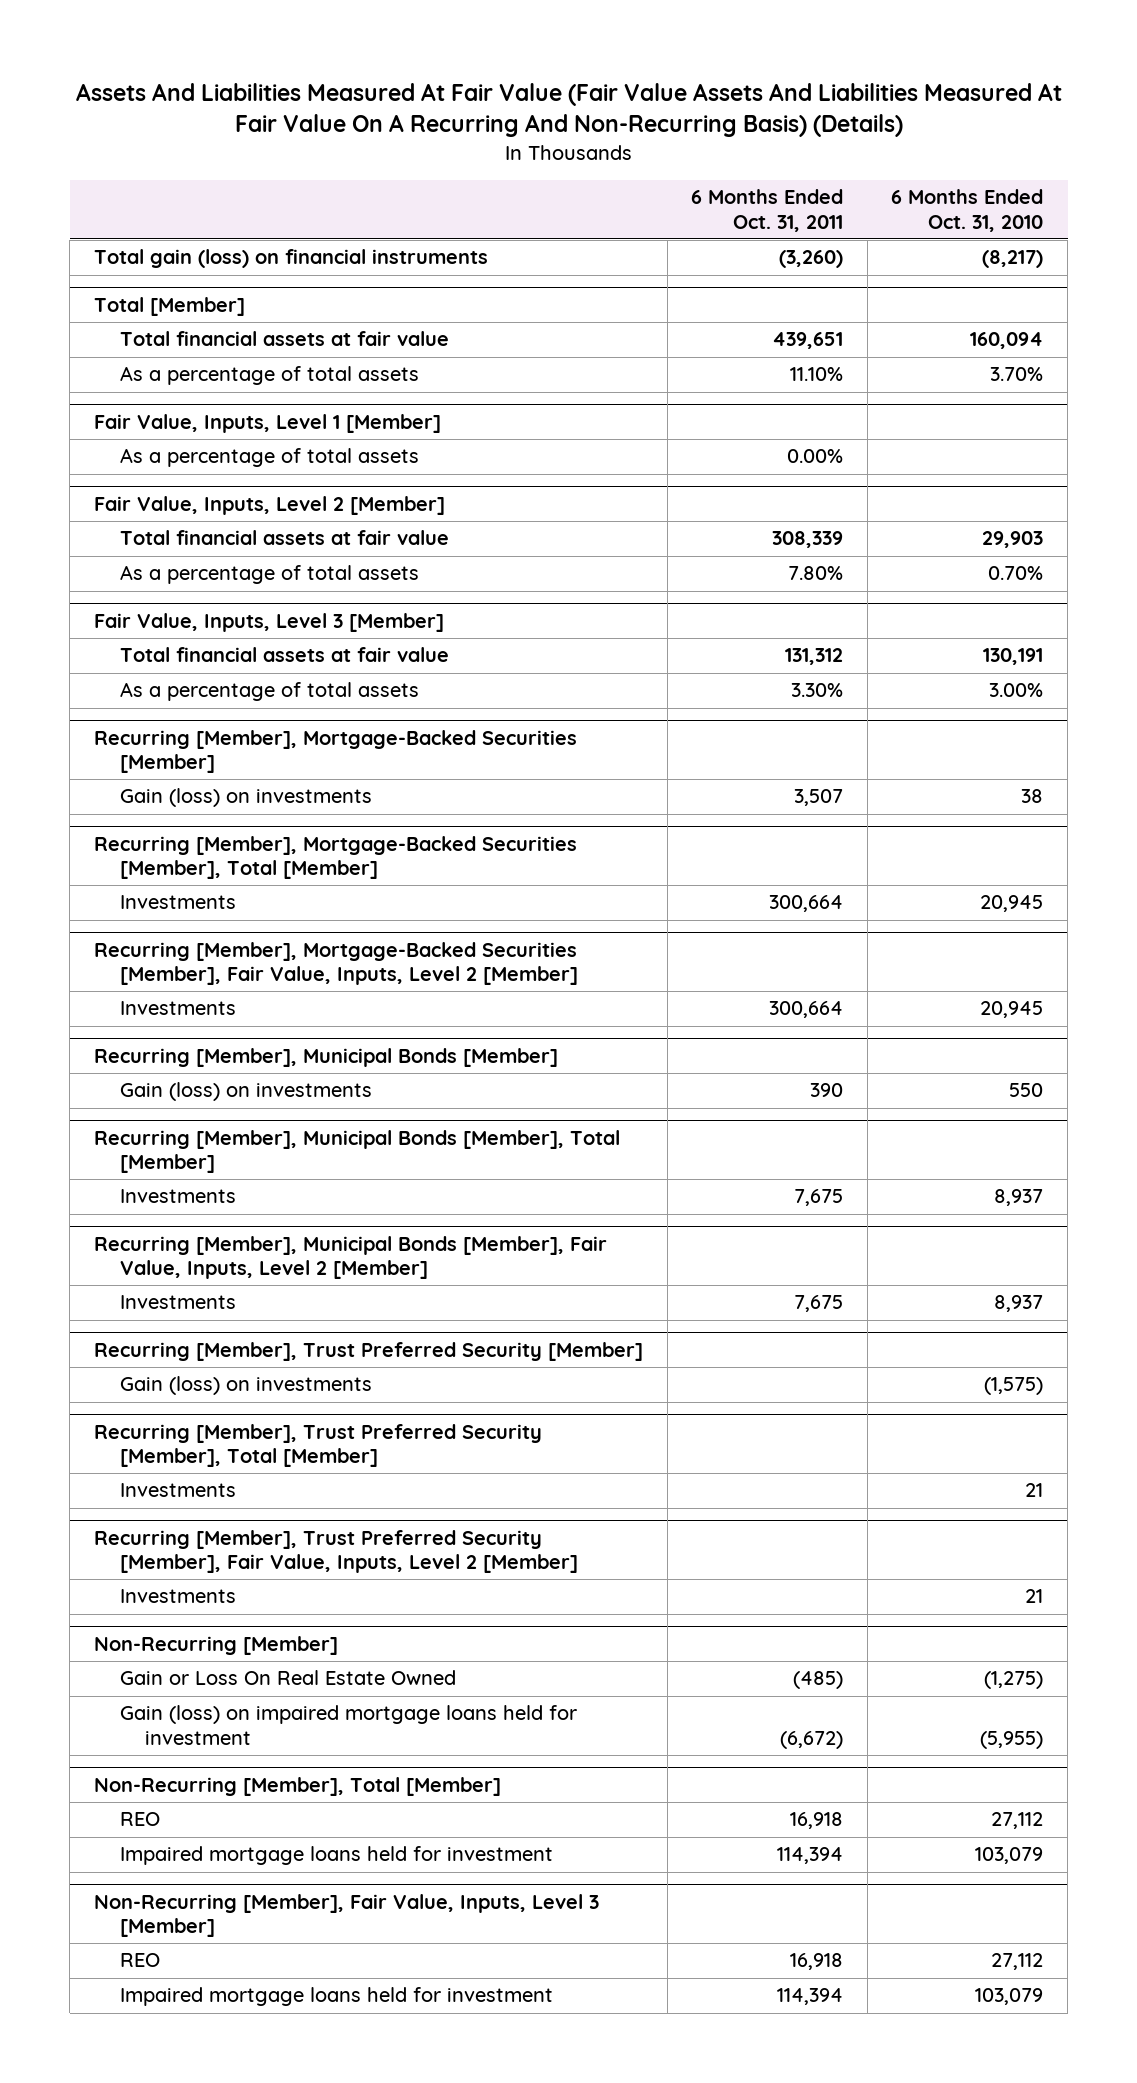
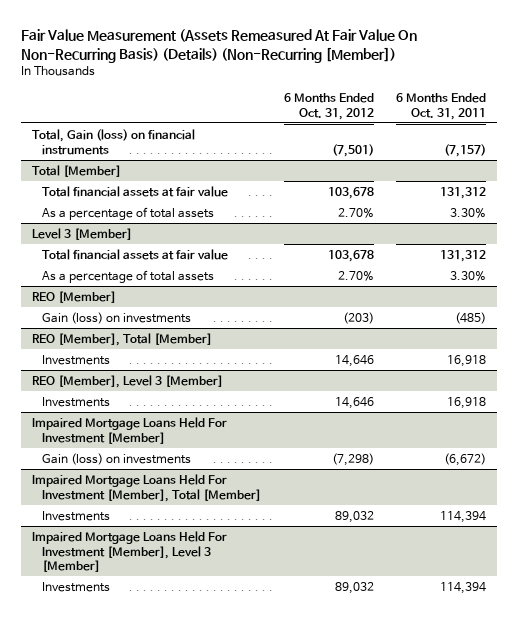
[75,83,1062,138] Assets And Liabilities Measured At Fair Value (Fair Value Assets And Liabilities Measured At Fair Value On A Recurring And Non-Recurring Basis) (Details) -> [21,28,418,63] Fair Value Measurement (Assets Remeasured At Fair Value On Non-Recurring Basis) (Details) (Non-Recurring [Member])
[891,189,1044,232] 6 Months Ended Oct. 31, 2010 -> none
none -> [283,93,374,120] 6 Months Ended Oct. 31, 2012
[93,249,488,269] Total gain (loss) on financial instruments -> [32,128,196,155] Total, Gain (loss) on financial instruments
[779,250,844,269] (3,260) -> [444,143,487,157] (7,157)
[119,331,449,347] Total financial assets at fair value -> none
[119,366,419,386] As a percentage of total assets -> none
[93,413,441,433] Fair Value, Inputs, Level 1 [Member] -> none
[119,448,419,468] As a percentage of total assets -> none
[93,495,445,515] Fair Value, Inputs, Level 2 [Member] -> none
[119,530,449,546] Total financial assets at fair value -> none
[119,565,419,585] As a percentage of total assets -> none
[93,612,444,632] Fair Value, Inputs, Level 3 [Member] -> none
[93,729,577,773] Recurring [Member], Mortgage-Backed Securities [Member] -> none
[93,835,577,879] Recurring [Member], Mortgage-Backed Securities [Member], Total [Member] -> none
[93,941,578,985] Recurring [Member], Mortgage-Backed Securities [Member], Fair Value, Inputs, Level 2 [Member] -> none
[93,1047,558,1067] Recurring [Member], Municipal Bonds [Member] -> none
[93,1129,620,1173] Recurring [Member], Municipal Bonds [Member], Total [Member] -> none
[93,1235,607,1279] Recurring [Member], Municipal Bonds [Member], Fair Value, Inputs, Level 2 [Member] -> none
[93,1341,643,1361] Recurring [Member], Trust Preferred Security [Member] -> none
[119,1376,372,1396] Gain (loss) on investments -> none
[93,1423,542,1467] Recurring [Member], Trust Preferred Security [Member], Total [Member] -> none
[119,1483,236,1498] Investments -> none
[93,1529,578,1573] Recurring [Member], Trust Preferred Security [Member], Fair Value, Inputs, Level 2 [Member] -> none
[119,1589,236,1604] Investments -> none
[93,1635,338,1655] Non-Recurring [Member] -> none
[119,1670,456,1686] Gain or Loss On Real Estate Owned -> none
[119,1705,577,1745] Gain (loss) on impaired mortgage loans held for investment -> none
[93,1776,501,1796] Non-Recurring [Member], Total [Member] -> none
[119,1812,160,1827] REO -> none
[119,1846,553,1866] Impaired mortgage loans held for investment -> none
[93,1893,599,1937] Non-Recurring [Member], Fair Value, Inputs, Level 3 [Member] -> none
[119,1953,160,1968] REO -> none
[119,1987,553,2007] Impaired mortgage loans held for investment -> none
none -> [32,227,133,240] Level 3 [Member]
none -> [42,248,229,260] Total financial assets at fair value
none -> [42,269,215,283] As a percentage of total assets
none -> [32,290,117,303] REO [Member]
[794,789,844,807] 3,507 -> [455,311,487,324] (485)
none -> [32,332,213,346] REO [Member], Total [Member]
[769,895,844,913] 300,664 -> [447,354,487,367] 16,918
none -> [32,374,224,388] REO [Member], Level 3 [Member]
[769,1001,844,1019] 300,664 -> [447,396,487,409] 16,918
none -> [32,416,228,444] Impaired Mortgage Loans Held For Investment [Member]
[810,1083,844,1098] 390 -> [444,452,487,466] (6,672)
none -> [32,473,262,502] Impaired Mortgage Loans Held For Investment [Member], Total [Member]
[794,1189,844,1207] 7,675 -> [440,510,487,523] 114,394
none -> [32,530,228,573] Impaired Mortgage Loans Held For Investment [Member], Level 3 [Member]
[794,1295,844,1313] 7,675 -> [440,581,487,594] 114,394

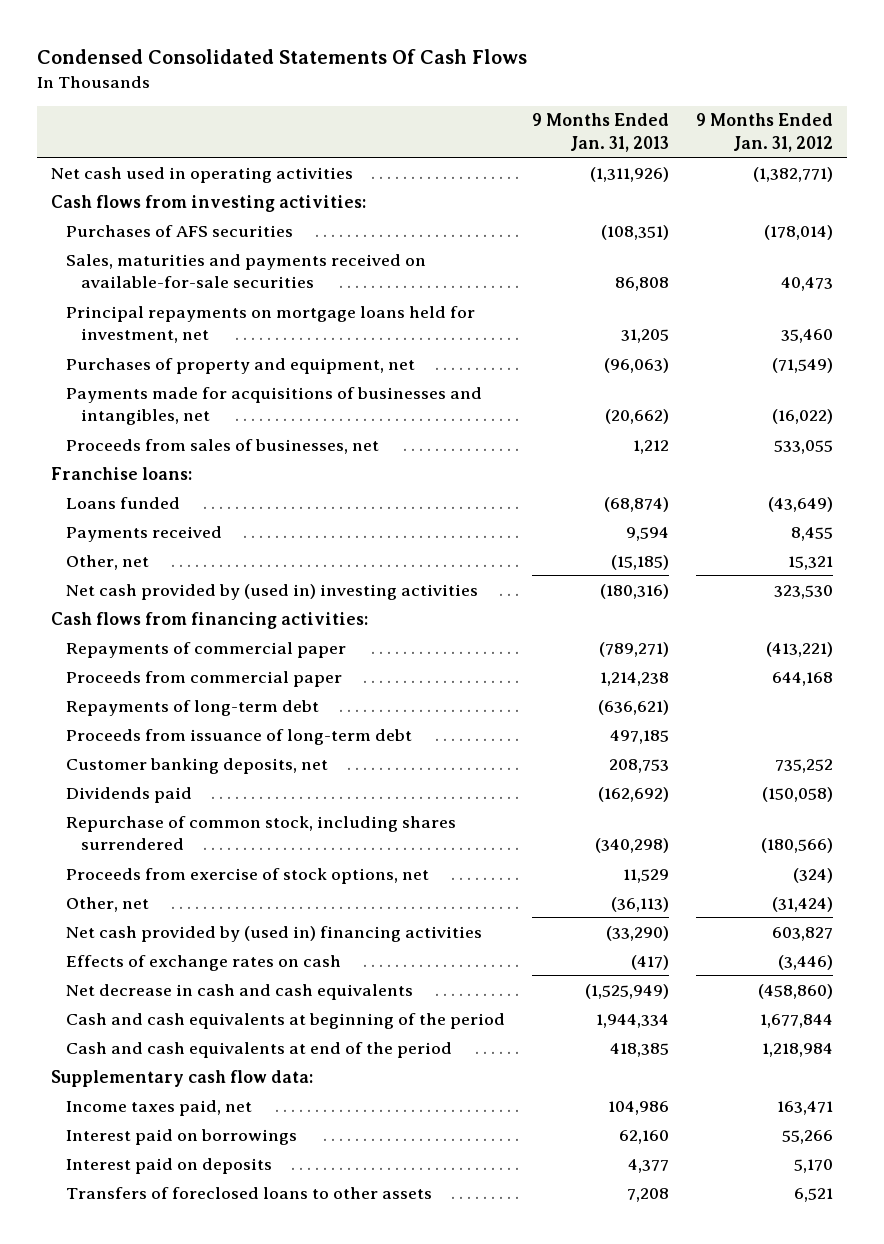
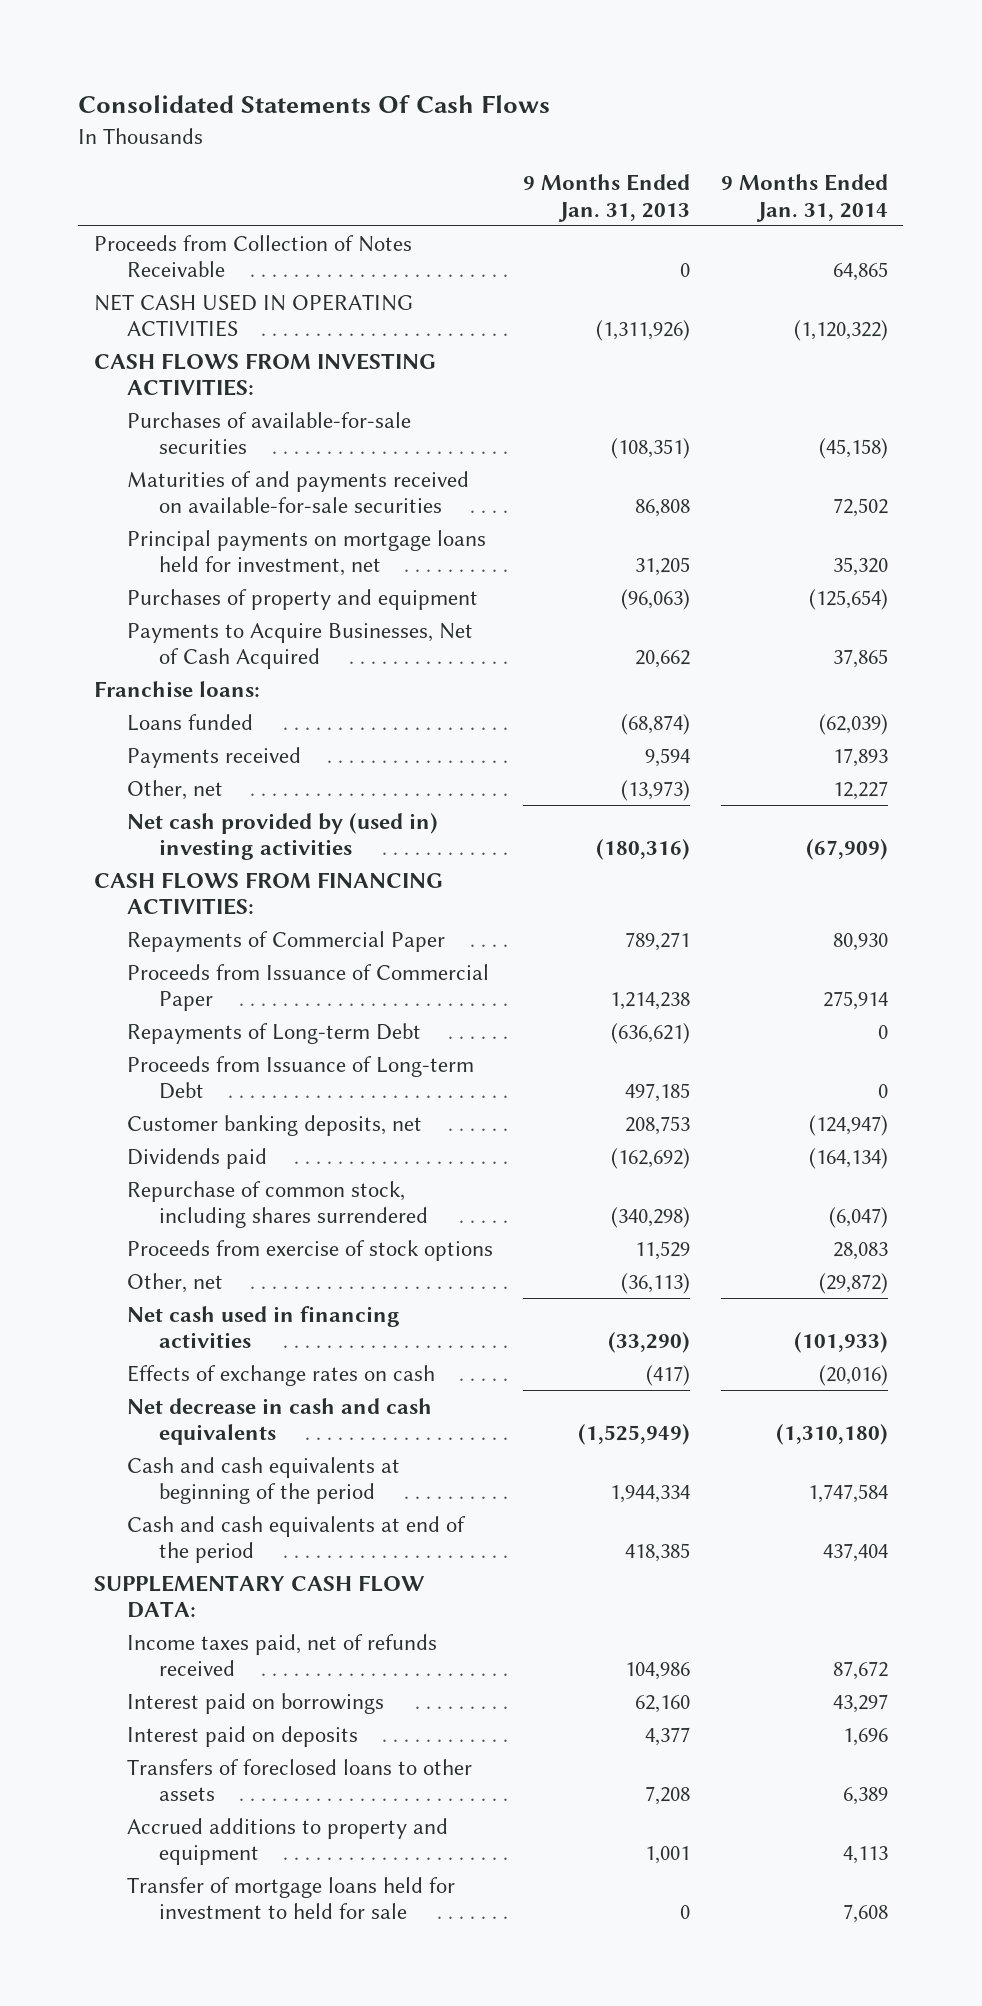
[36,49,527,65] Condensed Consolidated Statements Of Cash Flows -> [78,95,551,114] Consolidated Statements Of Cash Flows
[696,113,834,152] 9 Months Ended Jan. 31, 2012 -> none
none -> [720,174,888,222] 9 Months Ended Jan. 31, 2014
[65,438,379,454] Proceeds from sales of businesses, net -> none
none -> [93,234,412,278] Proceeds from Collection of Notes Receivable
[50,166,353,183] Net cash used in operating activities -> [93,293,413,338] NET CASH USED IN OPERATING ACTIVITIES
[50,194,366,212] Cash flows from investing activities: -> [93,352,436,397] CASH FLOWS FROM INVESTING ACTIVITIES:
[65,224,293,237] Purchases of AFS securities -> [126,411,411,455] Purchases of available-for-sale securities
[65,253,426,289] Sales, maturities and payments received on available-for-sale securities -> [126,470,469,514] Maturities of and payments received on available-for-sale securities
[65,305,475,344] Principal repayments on mortgage loans held for investment, net -> [126,529,486,577] Principal payments on mortgage loans held for investment, net
[65,357,415,374] Purchases of property and equipment, net -> [126,588,478,610] Purchases of property and equipment
[65,386,482,426] Payments made for acquisitions of businesses and intangibles, net -> [126,622,473,670] Payments to Acquire Businesses, Net of Cash Acquired
[605,409,670,425] (20,662) -> [635,650,691,669] 20,662
[611,554,670,570] (15,185) -> [621,779,691,801] (13,973)
[50,611,368,629] Cash flows from financing activities: -> [93,871,443,916] CASH FLOWS FROM FINANCING ACTIVITIES:
[65,641,346,658] Repayments of commercial paper -> [126,930,445,952] Repayments of Commercial Paper
[599,641,670,657] (789,271) -> [625,931,691,951] 789,271
[65,670,342,687] Proceeds from commercial paper -> [126,963,489,1012] Proceeds from Issuance of Commercial Paper
[65,699,319,716] Repayments of long-term debt -> [126,1022,421,1044] Repayments of Long-term Debt
[65,728,412,745] Proceeds from issuance of long-term debt -> [126,1055,474,1100] Proceeds from Issuance of Long-term Debt
[65,867,429,884] Proceeds from exercise of stock options, net -> [126,1239,493,1261] Proceeds from exercise of stock options
[65,925,482,942] Net cash provided by (used in) financing activities -> [126,1305,400,1349] Net cash used in financing activities
[50,1069,313,1087] Supplementary cash flow data: -> [93,1574,425,1619] SUPPLEMENTARY CASH FLOW DATA:
[65,1099,252,1116] Income taxes paid, net -> [126,1633,437,1677] Income taxes paid, net of refunds received
none -> [126,1817,448,1866] Accrued additions to property and equipment
none -> [126,1876,455,1920] Transfer of mortgage loans held for investment to held for sale

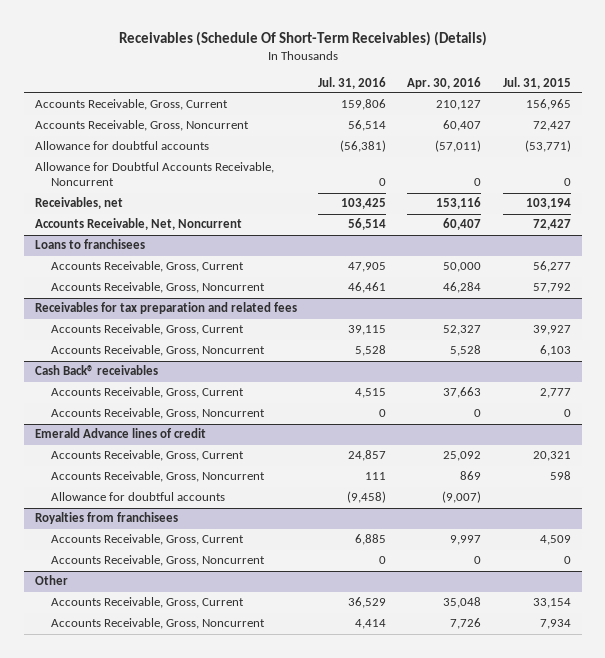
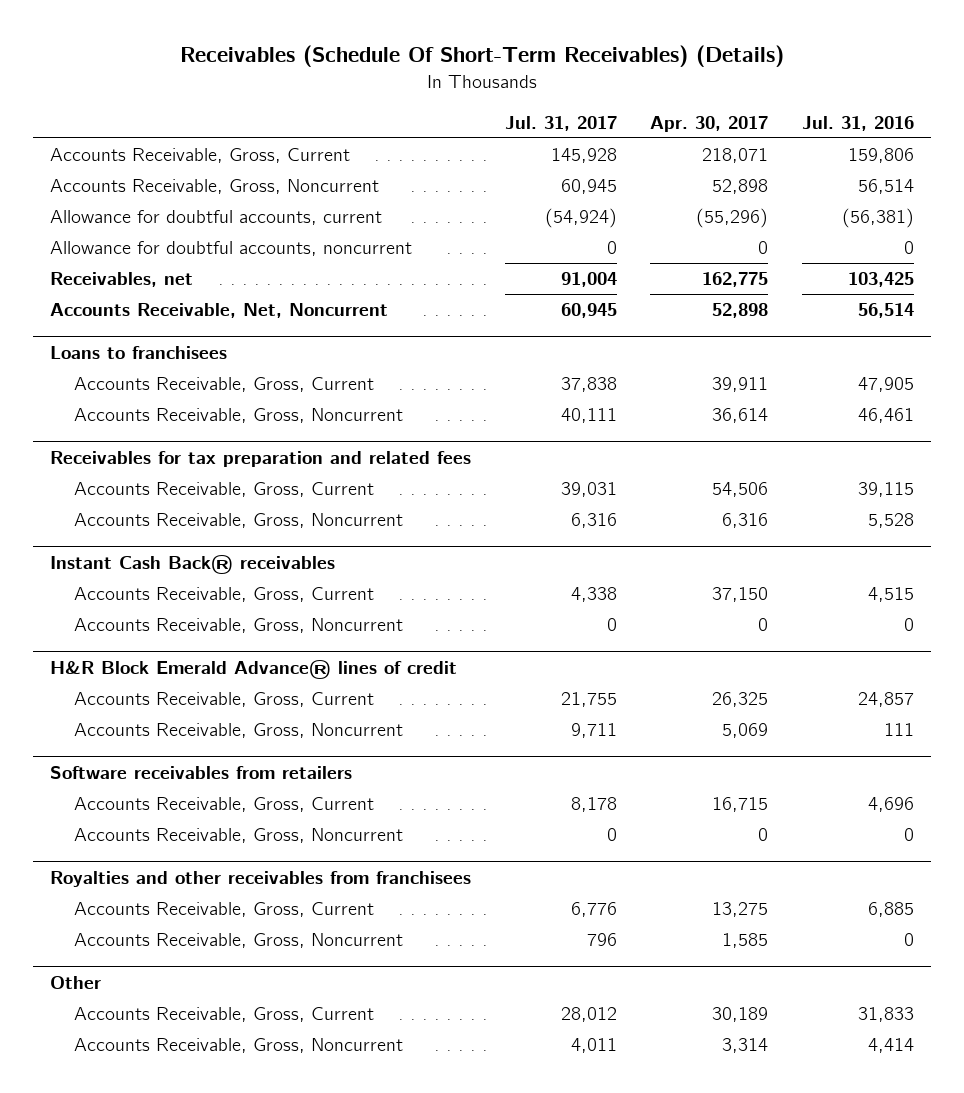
[407,76,482,89] Apr. 30, 2016 -> none
[502,76,571,89] Jul. 31, 2015 -> none
none -> [504,115,617,131] Jul. 31, 2017
none -> [650,115,769,132] Apr. 30, 2017
[34,141,209,151] Allowance for doubtful accounts -> [49,210,382,226] Allowance for doubtful accounts, current
[34,162,274,187] Allowance for Doubtful Accounts Receivable, Noncurrent -> [49,241,412,257] Allowance for doubtful accounts, noncurrent
[34,365,158,376] Cash Back® receivables -> [49,554,335,574] Instant Cash Back® receivables
[34,428,206,439] Emerald Advance lines of credit -> [49,659,457,679] H&R Block Emerald Advance® lines of credit
[51,492,226,502] Allowance for doubtful accounts -> none
none -> [49,765,352,779] Software receivables from retailers
none -> [73,797,374,813] Accounts Receivable, Gross, Current
none -> [73,828,403,844] Accounts Receivable, Gross, Noncurrent
[34,512,178,525] Royalties from franchisees -> [49,870,471,887] Royalties and other receivables from franchisees
[347,597,386,609] 36,529 -> [857,1007,914,1023] 31,833

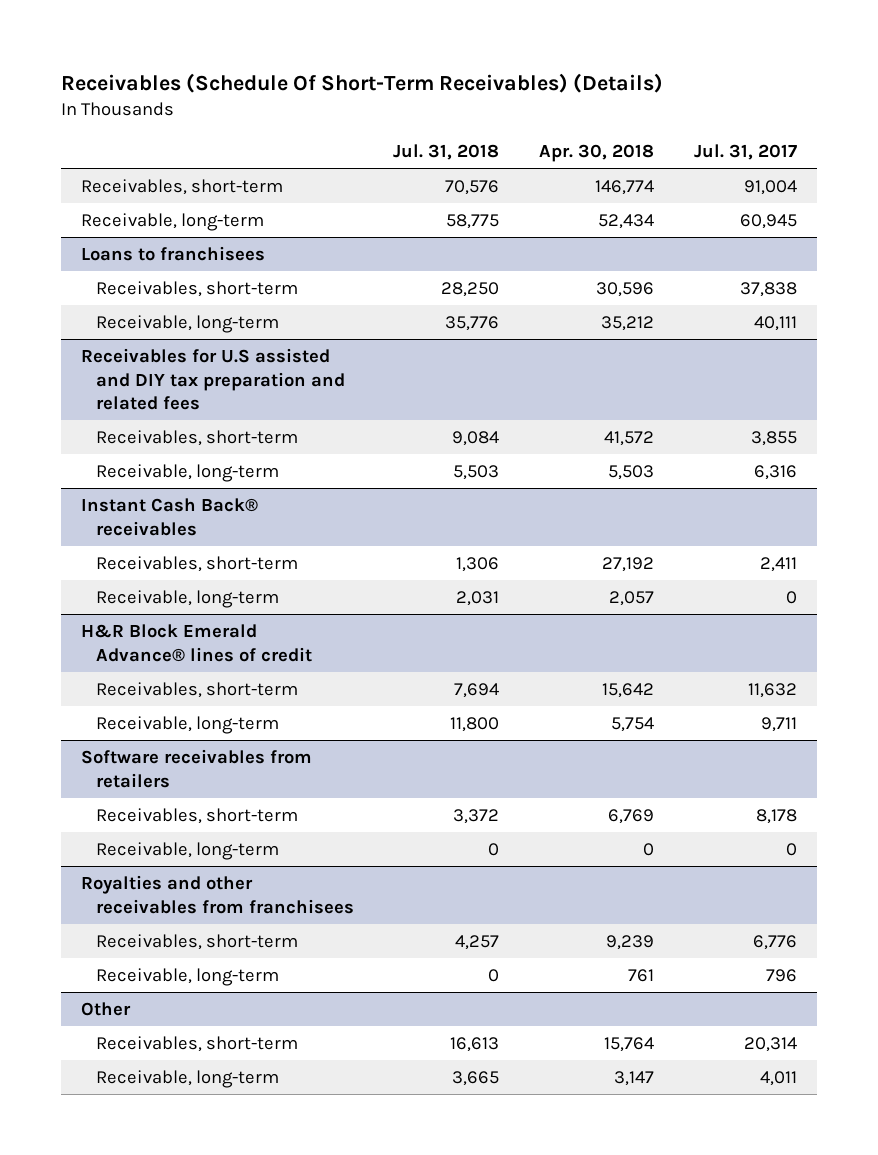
[650,115,769,132] Apr. 30, 2017 -> none
[801,115,914,131] Jul. 31, 2016 -> none
none -> [393,144,500,161] Jul. 31, 2018
none -> [539,144,655,163] Apr. 30, 2018
[49,148,350,164] Accounts Receivable, Gross, Current -> none
[49,179,379,195] Accounts Receivable, Gross, Noncurrent -> none
[49,210,382,226] Allowance for doubtful accounts, current -> none
[49,241,412,257] Allowance for doubtful accounts, noncurrent -> none
[49,272,193,288] Receivables, net -> [81,178,284,195] Receivables, short-term
[49,303,388,319] Accounts Receivable, Net, Noncurrent -> [81,212,265,231] Receivable, long-term
[73,482,374,498] Accounts Receivable, Gross, Current -> none
[73,377,374,393] Accounts Receivable, Gross, Current -> [95,280,298,297] Receivables, short-term
[73,408,403,424] Accounts Receivable, Gross, Noncurrent -> [95,314,279,333] Receivable, long-term
[49,450,471,467] Receivables for tax preparation and related fees -> [81,347,345,411] Receivables for U.S assisted and DIY tax preparation and related fees
none -> [95,429,298,446] Receivables, short-term
[73,513,403,529] Accounts Receivable, Gross, Noncurrent -> [95,463,279,482] Receivable, long-term
[73,587,374,603] Accounts Receivable, Gross, Current -> none
[73,618,403,634] Accounts Receivable, Gross, Noncurrent -> none
none -> [95,555,298,572] Receivables, short-term
none -> [95,589,279,608] Receivable, long-term
[73,692,374,708] Accounts Receivable, Gross, Current -> none
none -> [95,681,298,698] Receivables, short-term
[73,723,403,739] Accounts Receivable, Gross, Noncurrent -> [95,715,279,734] Receivable, long-term
[73,828,403,844] Accounts Receivable, Gross, Noncurrent -> none
[73,797,374,813] Accounts Receivable, Gross, Current -> [95,807,298,824] Receivables, short-term
none -> [95,841,279,860] Receivable, long-term
[73,902,374,918] Accounts Receivable, Gross, Current -> [95,933,298,950] Receivables, short-term
[73,933,403,949] Accounts Receivable, Gross, Noncurrent -> [95,967,279,986] Receivable, long-term
[73,1007,374,1023] Accounts Receivable, Gross, Current -> none
none -> [95,1035,298,1052] Receivables, short-term
[73,1038,403,1054] Accounts Receivable, Gross, Noncurrent -> [95,1069,279,1088] Receivable, long-term

